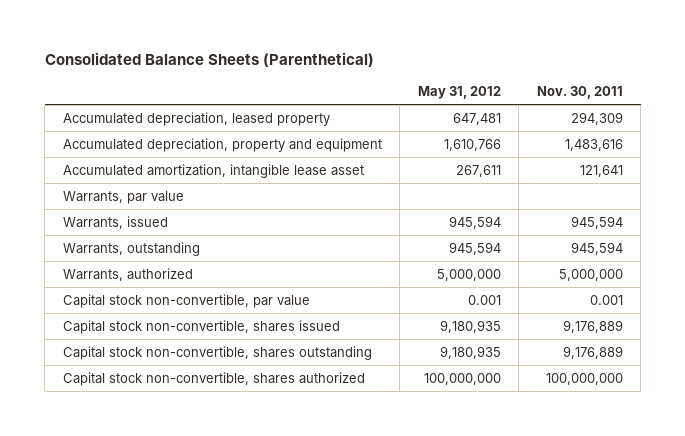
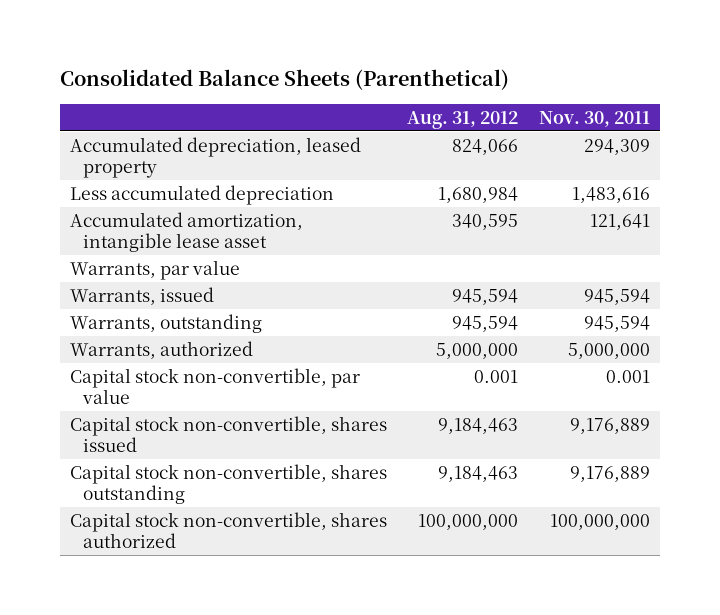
[417,85,501,99] May 31, 2012 -> none
none -> [407,110,519,129] Aug. 31, 2012
[62,137,382,152] Accumulated depreciation, property and equipment -> [69,184,334,205] Less accumulated depreciation

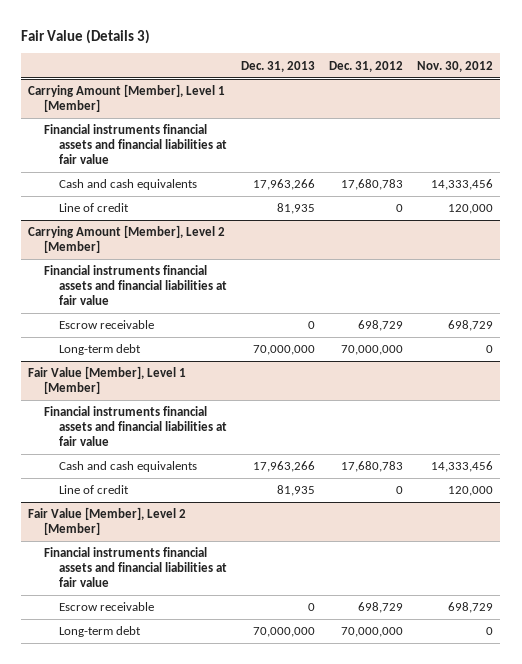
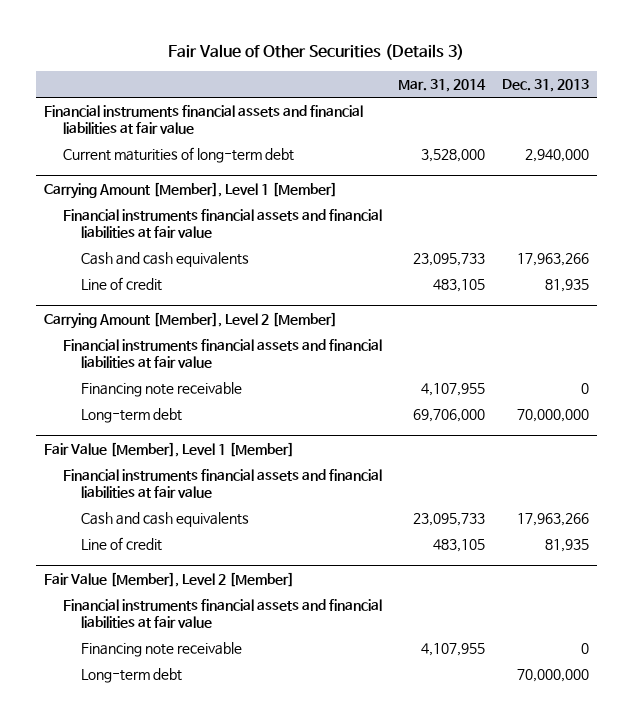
[21,28,151,44] Fair Value (Details 3) -> [168,44,465,61] Fair Value of Other Securities (Details 3)
[329,60,404,72] Dec. 31, 2012 -> none
[417,60,494,72] Nov. 30, 2012 -> none
none -> [398,79,487,93] Mar. 31, 2014
none -> [44,104,364,135] Financial instruments financial assets and financial liabilities at fair value
none -> [62,146,294,163] Current maturities of long-term debt
[59,320,155,330] Escrow receivable -> [81,381,243,397] Financing note receivable
[59,602,155,612] Escrow receivable -> [81,641,243,657] Financing note receivable

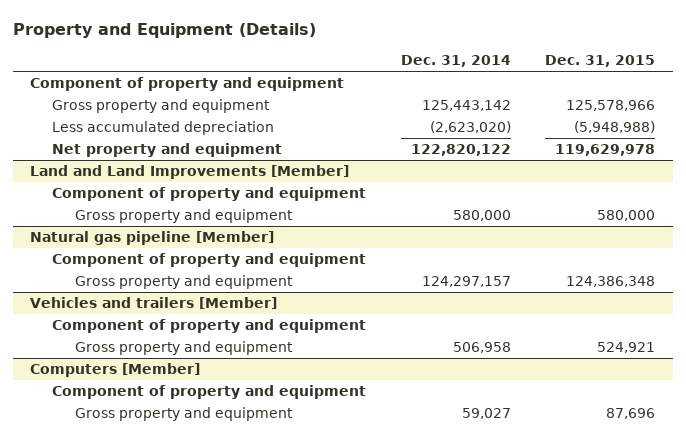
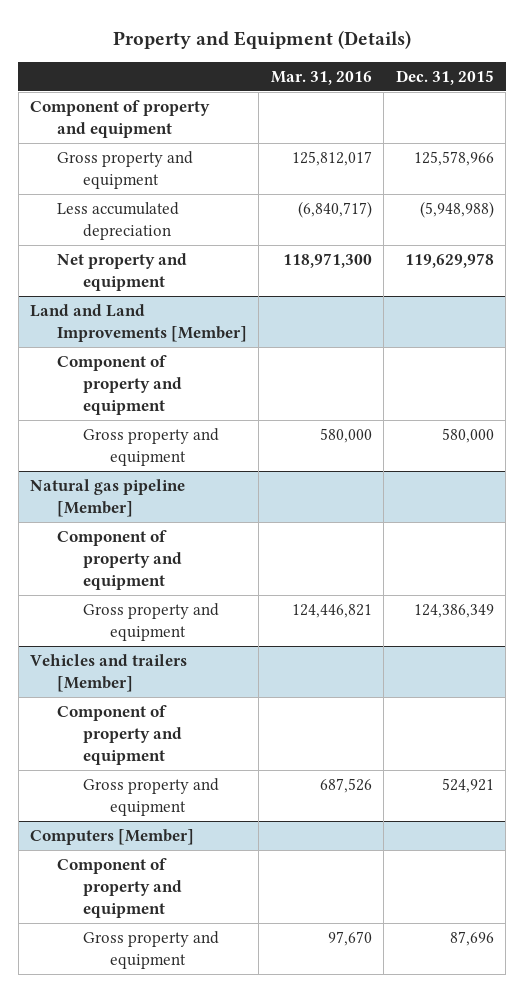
[400,55,511,68] Dec. 31, 2014 -> none
none -> [270,70,372,85] Mar. 31, 2016
[566,276,656,288] 124,386,348 -> [413,604,494,619] 124,386,349

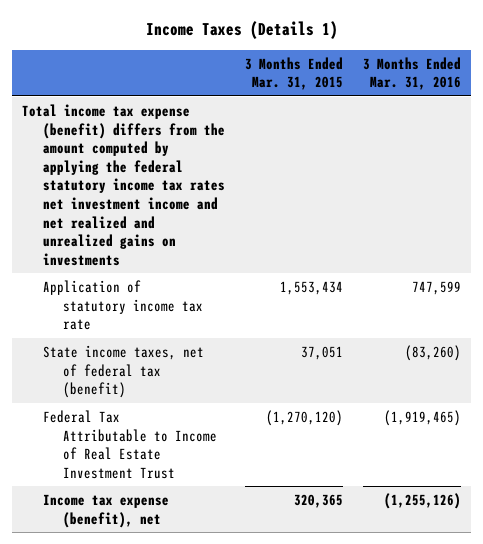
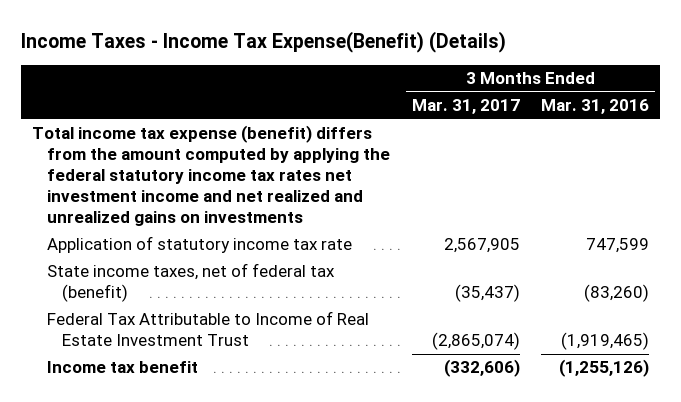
[145,20,338,39] Income Taxes (Details 1) -> [21,30,507,53] Income Taxes - Income Tax Expense(Benefit) (Details)
[244,56,343,91] 3 Months Ended Mar. 31, 2015 -> none
none -> [411,99,520,115] Mar. 31, 2017
[42,493,169,528] Income tax expense (benefit), net -> [47,361,199,374] Income tax benefit

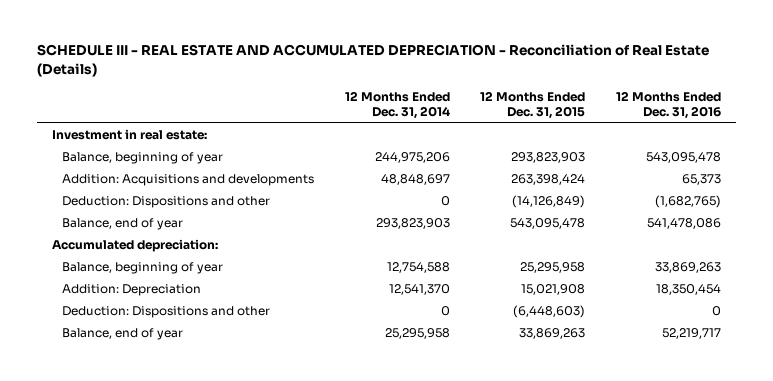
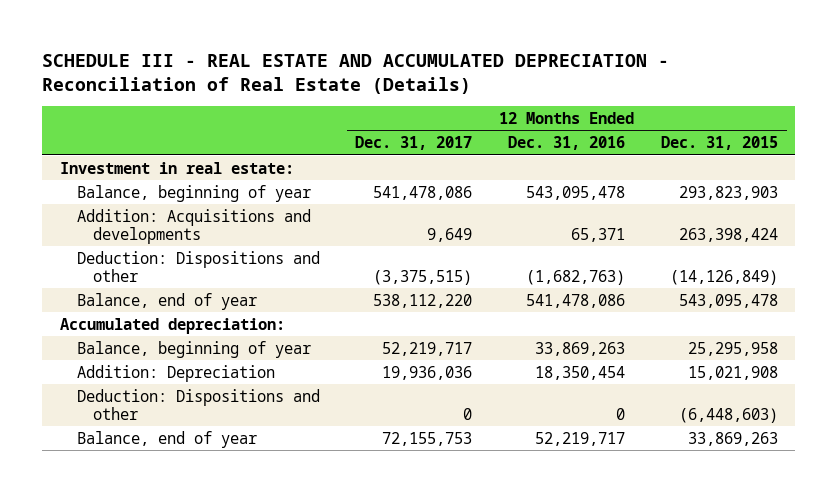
[344,90,450,119] 12 Months Ended Dec. 31, 2014 -> none
none -> [355,136,473,151] Dec. 31, 2017
[682,174,722,186] 65,373 -> [571,227,626,242] 65,371
[655,195,722,209] (1,682,765) -> [526,269,626,285] (1,682,763)

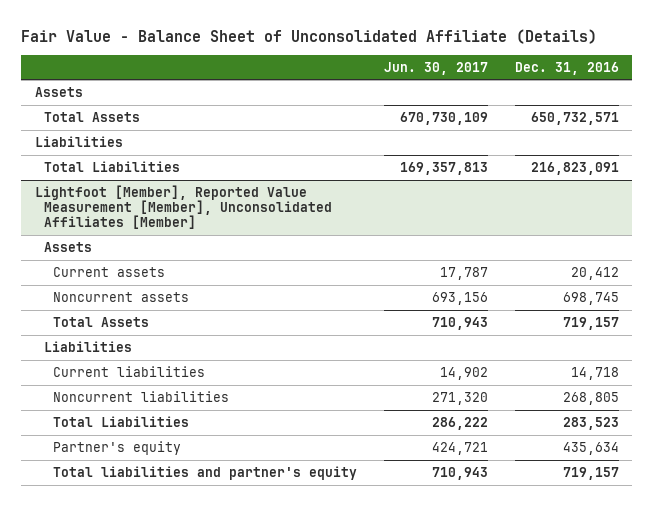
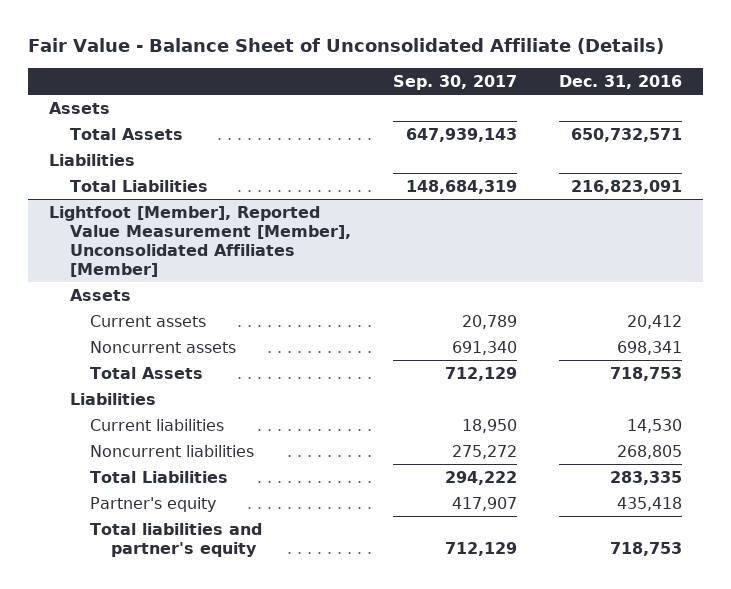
[383,61,488,75] Jun. 30, 2017 -> none
none -> [392,74,517,90] Sep. 30, 2017
[562,292,619,306] 698,745 -> [617,340,683,355] 698,341
[562,317,619,331] 719,157 -> [610,366,683,381] 718,753
[570,367,619,381] 14,718 -> [627,418,683,433] 14,530
[562,417,619,431] 283,523 -> [610,470,683,485] 283,335
[562,442,619,456] 435,634 -> [617,496,683,511] 435,418
[562,467,619,481] 719,157 -> [610,541,683,556] 718,753

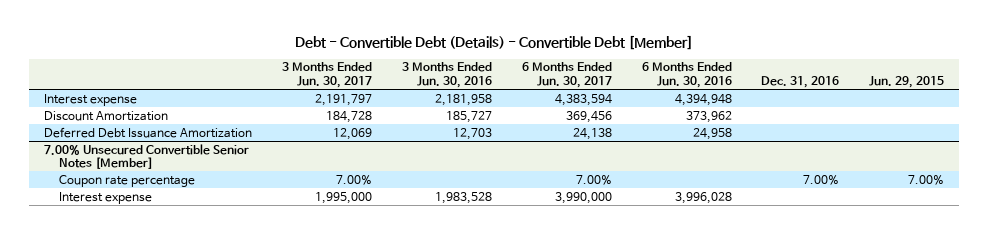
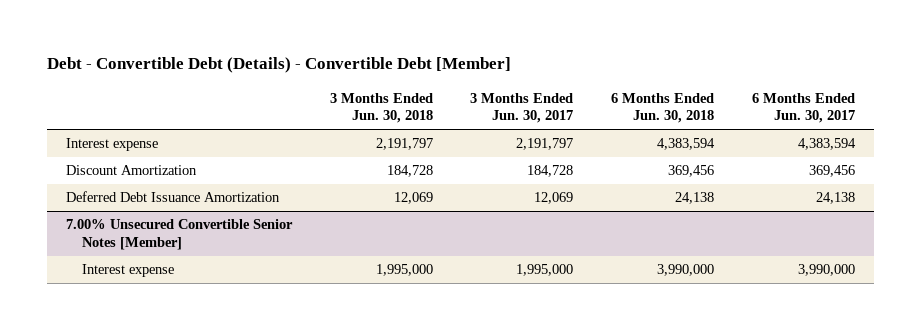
[402,62,493,88] 3 Months Ended Jun. 30, 2016 -> none
[641,62,732,88] 6 Months Ended Jun. 30, 2016 -> none
[761,75,840,88] Dec. 31, 2016 -> none
[869,75,945,88] Jun. 29, 2015 -> none
none -> [329,92,433,124] 3 Months Ended Jun. 30, 2018
none -> [611,92,715,124] 6 Months Ended Jun. 30, 2018
[58,174,195,187] Coupon rate percentage -> none

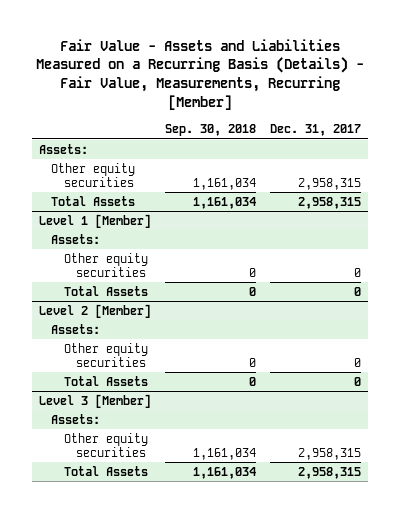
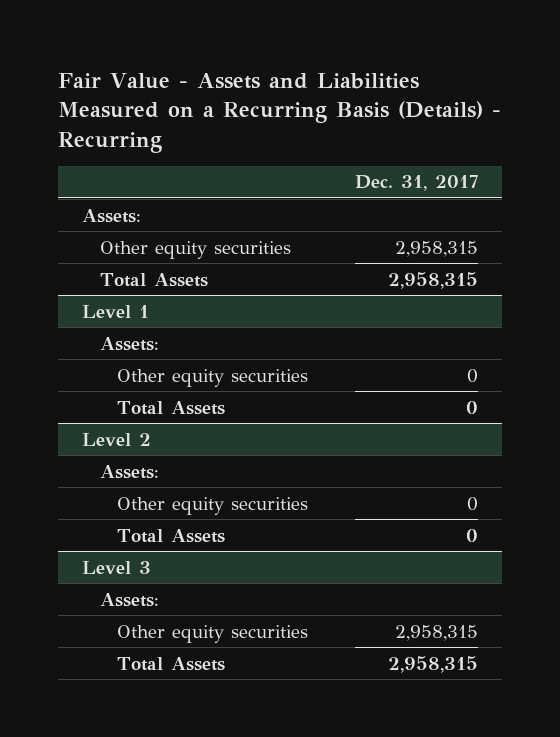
[35,38,364,111] Fair Value - Assets and Liabilities Measured on a Recurring Basis (Details) - Fair Value, Measurements, Recurring [Member] -> [58,72,502,153] Fair Value - Assets and Liabilities Measured on a Recurring Basis (Details) - Recurring
[164,124,256,137] Sep. 30, 2018 -> none
[38,213,151,228] Level 1 [Member] -> [82,304,150,318] Level 1
[38,303,151,318] Level 2 [Member] -> [82,432,152,446] Level 2
[38,393,151,408] Level 3 [Member] -> [82,560,152,574] Level 3

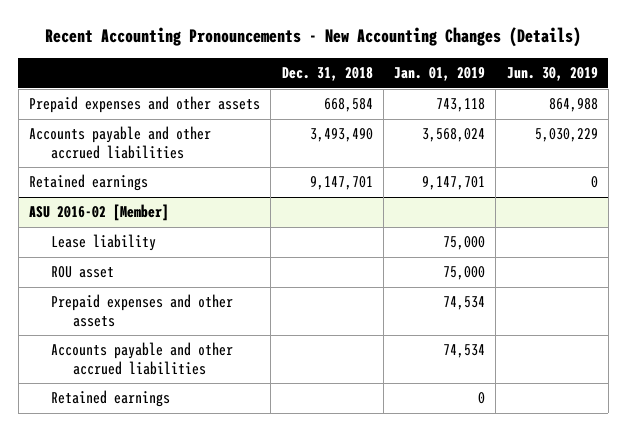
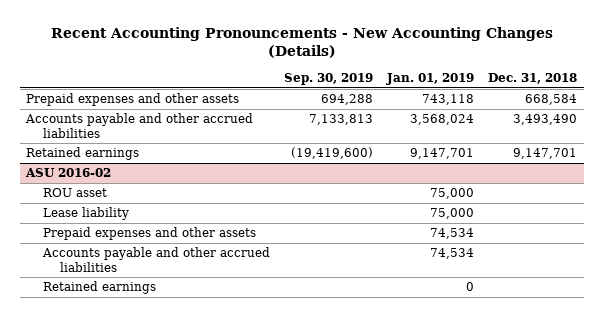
[506,67,598,82] Jun. 30, 2019 -> none
none -> [284,73,374,86] Sep. 30, 2019
[51,234,157,252] Lease liability -> none
[29,204,170,222] ASU 2016-02 [Member] -> [25,168,112,178] ASU 2016-02
none -> [43,207,130,221] Lease liability

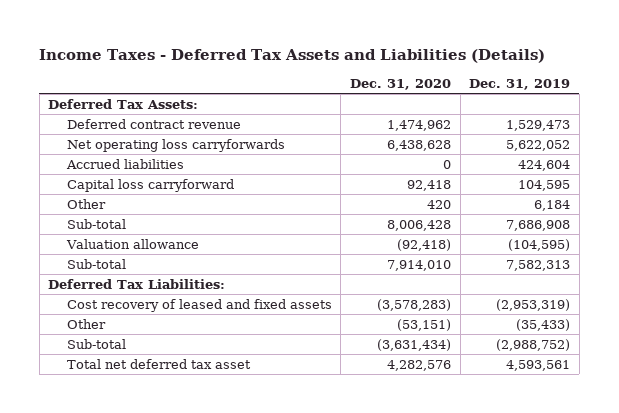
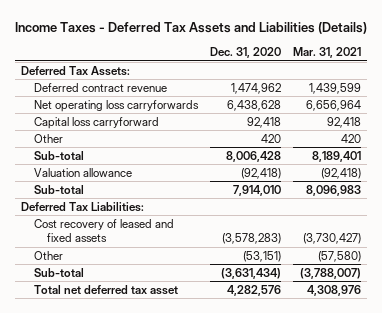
[469,78,571,90] Dec. 31, 2019 -> none
none -> [293,47,362,59] Mar. 31, 2021
[65,158,184,169] Accrued liabilities -> none

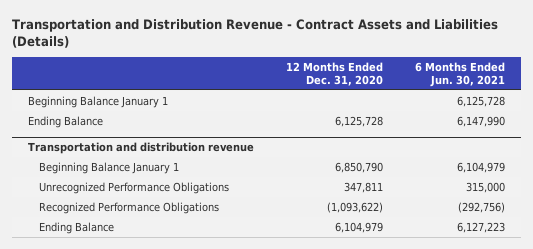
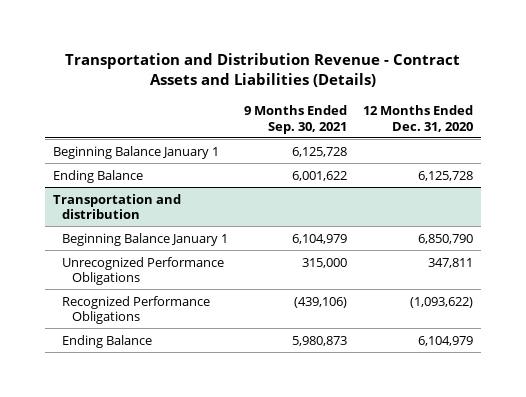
[414,61,505,87] 6 Months Ended Jun. 30, 2021 -> none
none -> [244,105,348,134] 9 Months Ended Sep. 30, 2021
[27,142,254,155] Transportation and distribution revenue -> [52,193,181,219] Transportation and distribution

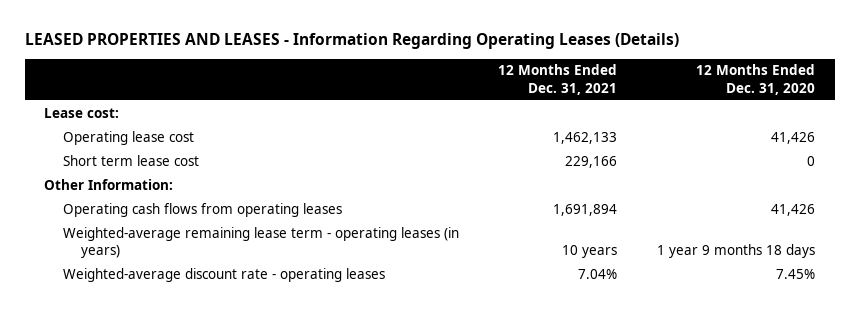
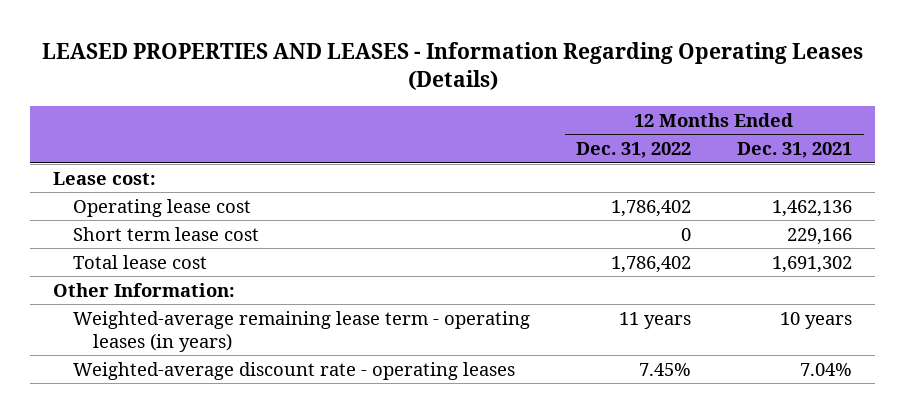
[696,64,816,95] 12 Months Ended Dec. 31, 2020 -> none
none -> [576,142,692,159] Dec. 31, 2022
[553,131,618,144] 1,462,133 -> [772,199,853,217] 1,462,136
none -> [73,254,208,269] Total lease cost
[62,202,342,217] Operating cash flows from operating leases -> none

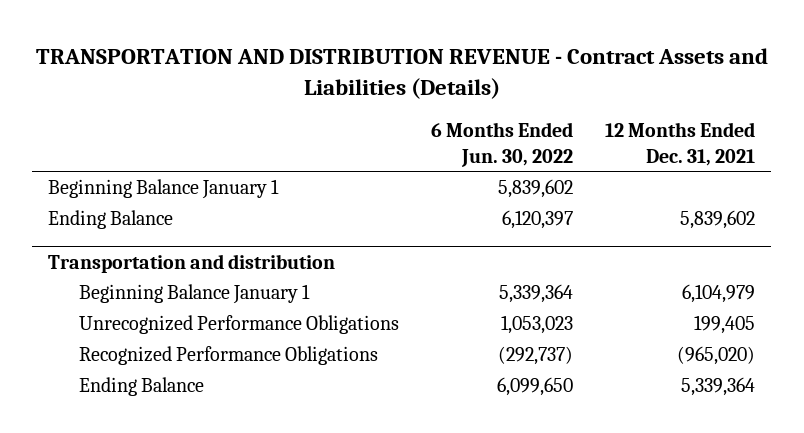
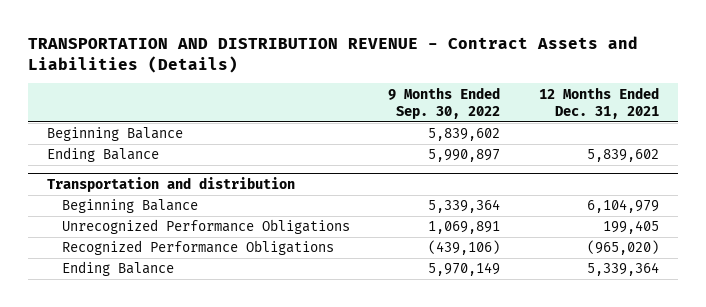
[431,122,574,168] 6 Months Ended Jun. 30, 2022 -> none
none -> [388,86,501,119] 9 Months Ended Sep. 30, 2022
[48,179,280,200] Beginning Balance January 1 -> [47,127,184,142] Beginning Balance
[79,284,311,305] Beginning Balance January 1 -> [61,199,198,214] Beginning Balance

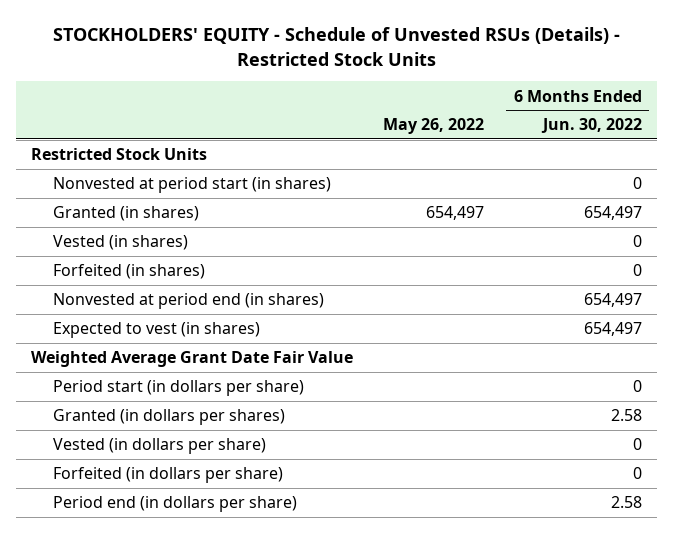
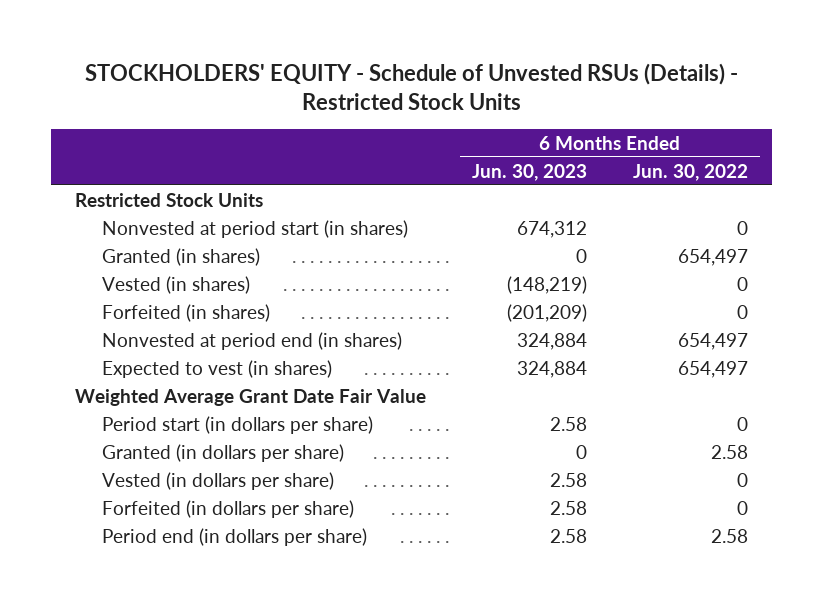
[383,118,485,135] May 26, 2022 -> none
none -> [472,163,588,181] Jun. 30, 2023
[53,409,286,426] Granted (in dollars per shares) -> [102,443,345,462] Granted (in dollars per share)

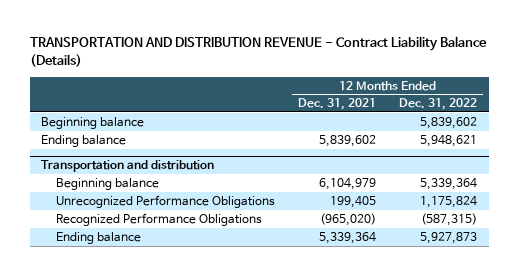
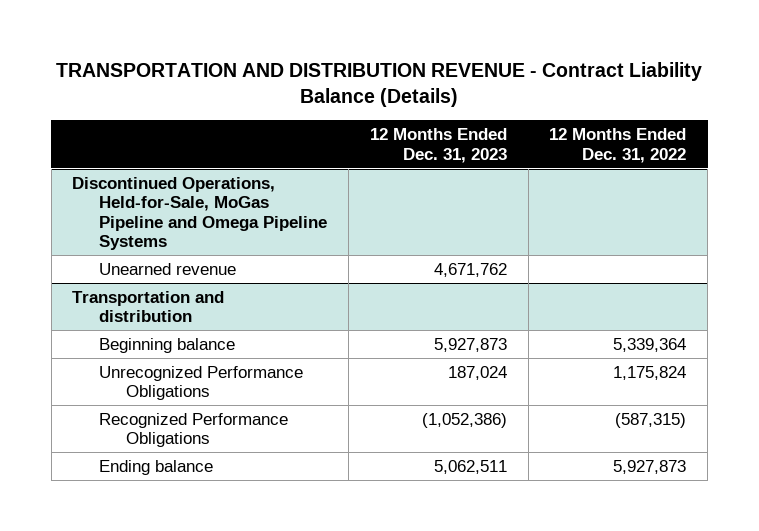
[297,98,376,111] Dec. 31, 2021 -> none
none -> [369,128,507,163] 12 Months Ended Dec. 31, 2023
[41,116,145,129] Beginning balance -> none
[41,134,127,147] Ending balance -> none
none -> [72,176,328,251] Discontinued Operations, Held-for-Sale, MoGas Pipeline and Omega Pipeline Systems
none -> [99,262,237,275] Unearned revenue

